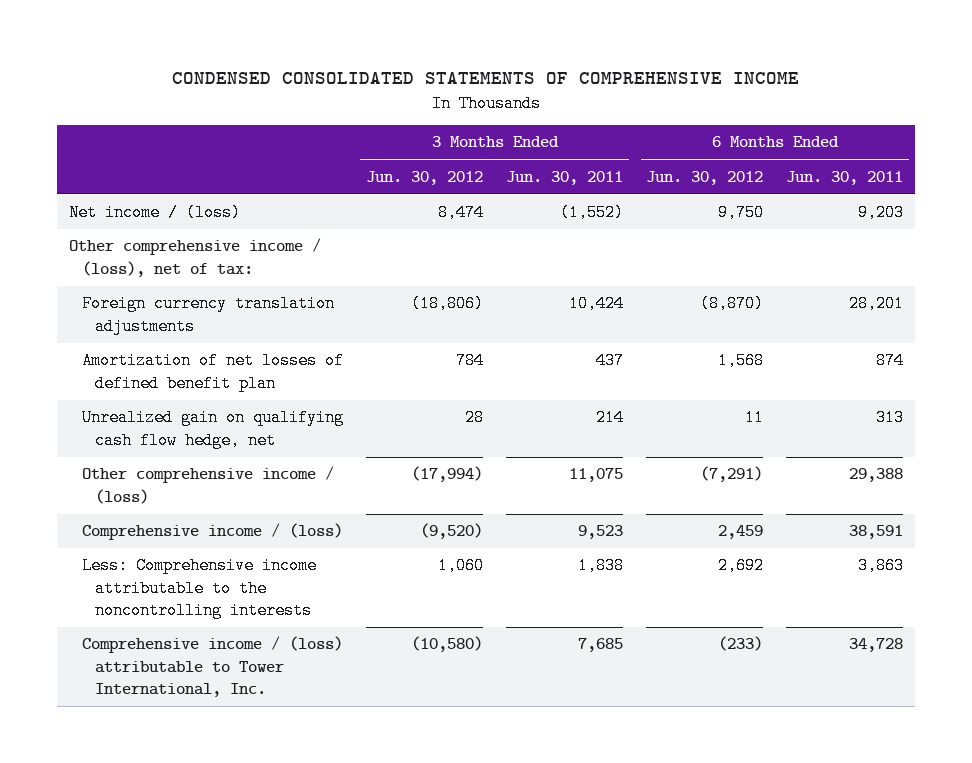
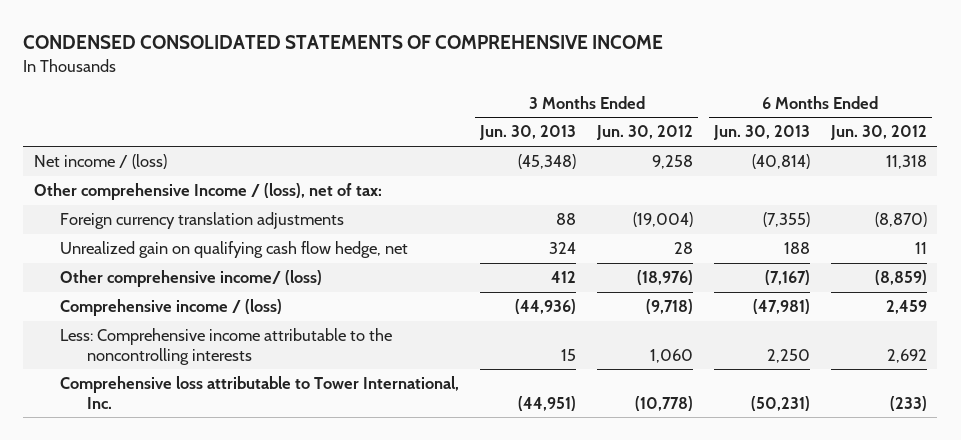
[506,170,624,185] Jun. 30, 2011 -> none
[786,170,904,185] Jun. 30, 2011 -> none
none -> [479,125,577,141] Jun. 30, 2013
none -> [712,125,810,141] Jun. 30, 2013
[82,352,345,392] Amortization of net losses of defined benefit plan -> none
[438,204,485,222] 8,474 -> [651,155,693,170] 9,258
[718,204,765,222] 9,750 -> [885,155,927,170] 11,318
[68,238,321,277] Other comprehensive income / (loss), net of tax: -> [33,183,382,201] Other comprehensive Income / (loss), net of tax:
[411,295,485,313] (18,806) -> [632,212,693,228] (19,004)
[82,466,335,504] Other comprehensive income / (loss) -> [60,270,323,288] Other comprehensive income/ (loss)
[411,466,484,483] (17,994) -> [636,270,693,286] (18,976)
[700,466,764,483] (7,291) -> [874,270,927,286] (8,859)
[420,523,484,540] (9,520) -> [645,299,693,315] (9,718)
[82,636,344,697] Comprehensive income / (loss) attributable to Tower International, Inc. -> [60,376,460,409] Comprehensive loss attributable to Tower International, Inc.
[411,636,484,653] (10,580) -> [634,395,693,411] (10,778)

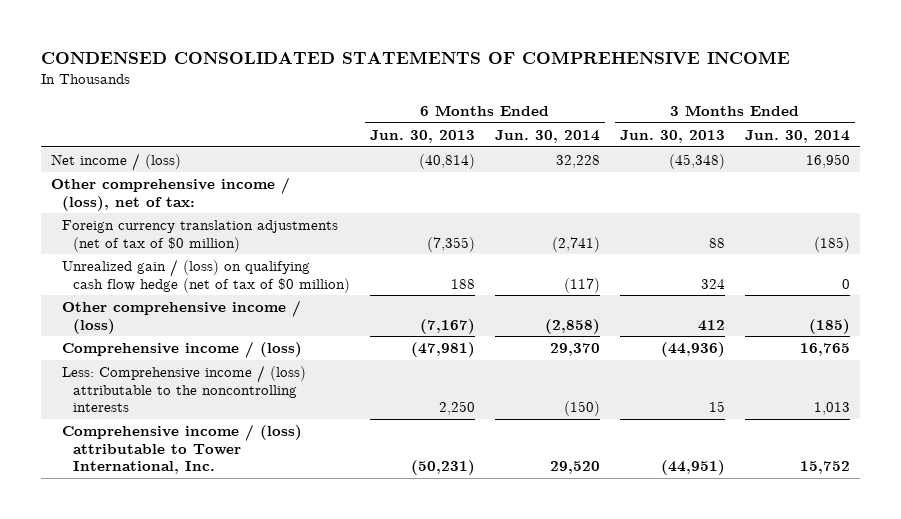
[595,125,693,141] Jun. 30, 2012 -> none
[829,125,927,141] Jun. 30, 2012 -> none
none -> [495,129,601,143] Jun. 30, 2014
none -> [745,129,851,143] Jun. 30, 2014
[33,183,382,201] Other comprehensive Income / (loss), net of tax: -> [50,177,290,211] Other comprehensive income / (loss), net of tax:
[60,212,345,230] Foreign currency translation adjustments -> [62,220,339,252] Foreign currency translation adjustments (net of tax of $0 million)
[60,241,409,259] Unrealized gain on qualifying cash flow hedge, net -> [62,259,351,293] Unrealized gain / (loss) on qualifying cash flow hedge (net of tax of $0 million)
[60,270,323,288] Other comprehensive income/ (loss) -> [62,300,302,334] Other comprehensive income / (loss)
[60,328,393,365] Less: Comprehensive income attributable to the noncontrolling interests -> [62,365,307,412] Less: Comprehensive income / (loss) attributable to the noncontrolling interests
[60,376,460,409] Comprehensive loss attributable to Tower International, Inc. -> [62,424,303,474] Comprehensive income / (loss) attributable to Tower International, Inc.

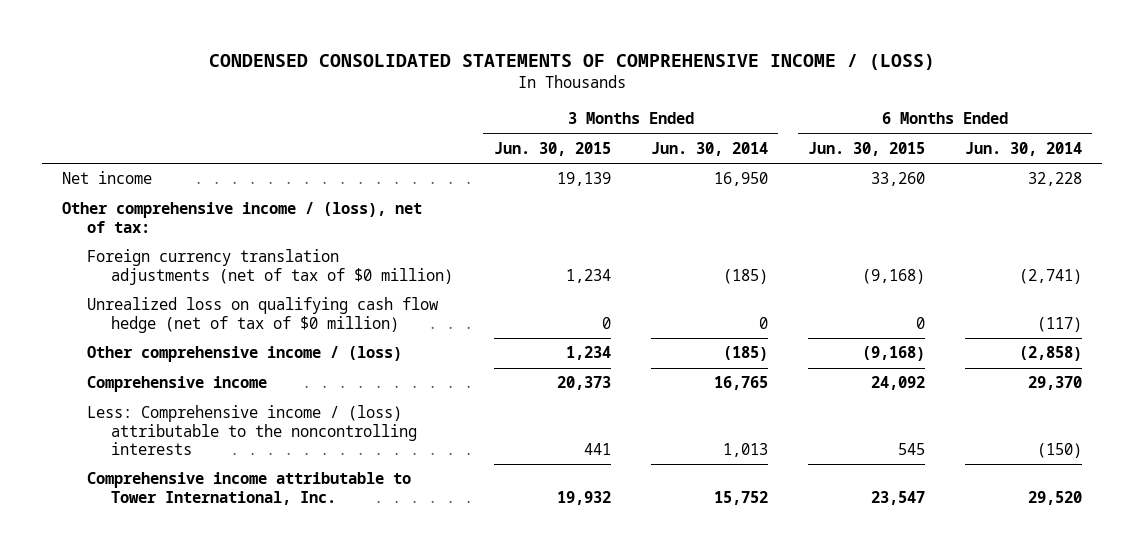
[40,50,790,64] CONDENSED CONSOLIDATED STATEMENTS OF COMPREHENSIVE INCOME -> [209,53,936,70] CONDENSED CONSOLIDATED STATEMENTS OF COMPREHENSIVE INCOME / (LOSS)
[370,129,476,143] Jun. 30, 2013 -> none
[620,129,726,143] Jun. 30, 2013 -> none
none -> [493,141,611,156] Jun. 30, 2015
none -> [808,141,926,156] Jun. 30, 2015
[50,153,181,172] Net income / (loss) -> [62,171,153,185] Net income
[62,259,351,293] Unrealized gain / (loss) on qualifying cash flow hedge (net of tax of $0 million) -> [86,297,439,333] Unrealized loss on qualifying cash flow hedge (net of tax of $0 million)
[62,341,303,359] Comprehensive income / (loss) -> [86,376,267,393] Comprehensive income
[62,424,303,474] Comprehensive income / (loss) attributable to Tower International, Inc. -> [86,472,411,505] Comprehensive income attributable to Tower International, Inc.

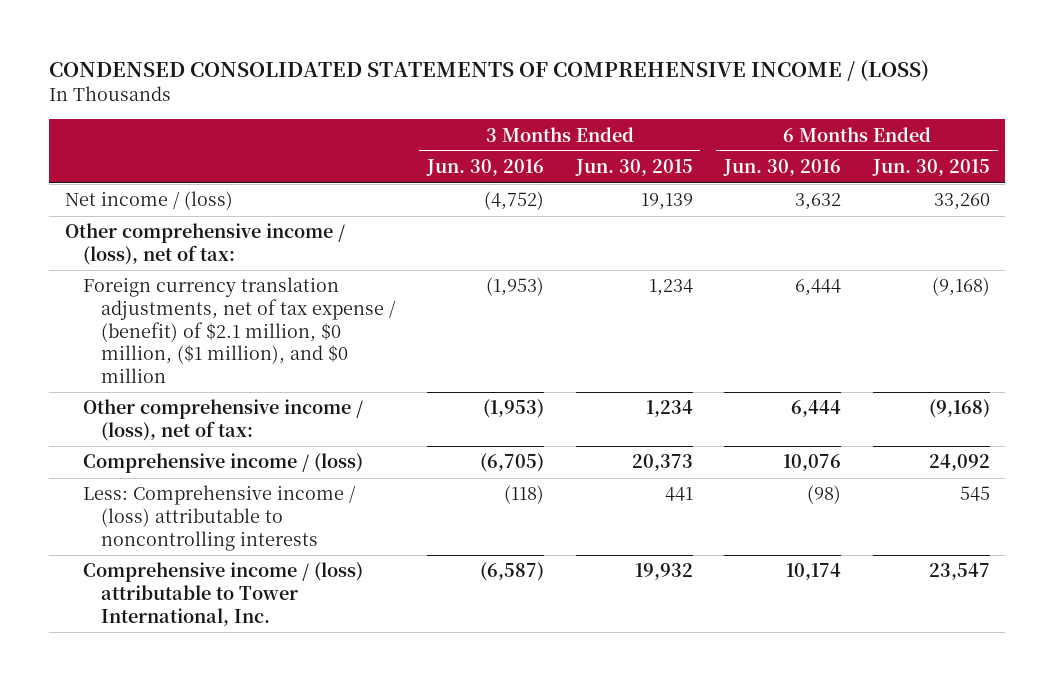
[650,141,768,156] Jun. 30, 2014 -> none
[965,141,1083,156] Jun. 30, 2014 -> none
none -> [426,159,545,177] Jun. 30, 2016
none -> [723,159,842,177] Jun. 30, 2016
[62,171,153,185] Net income -> [64,191,233,211] Net income / (loss)
[86,297,439,333] Unrealized loss on qualifying cash flow hedge (net of tax of $0 million) -> none
[86,249,454,285] Foreign currency translation adjustments (net of tax of $0 million) -> [83,277,397,383] Foreign currency translation adjustments, net of tax expense / (benefit) of $2.1 million, $0 million, ($1 million), and $0 million
[86,346,402,363] Other comprehensive income / (loss) -> [83,399,364,441] Other comprehensive income / (loss), net of tax:
[86,376,267,393] Comprehensive income -> [83,453,364,474] Comprehensive income / (loss)
[86,405,418,455] Less: Comprehensive income / (loss) attributable to the noncontrolling interests -> [83,485,357,551] Less: Comprehensive income / (loss) attributable to noncontrolling interests
[86,472,411,505] Comprehensive income attributable to Tower International, Inc. -> [83,562,364,626] Comprehensive income / (loss) attributable to Tower International, Inc.

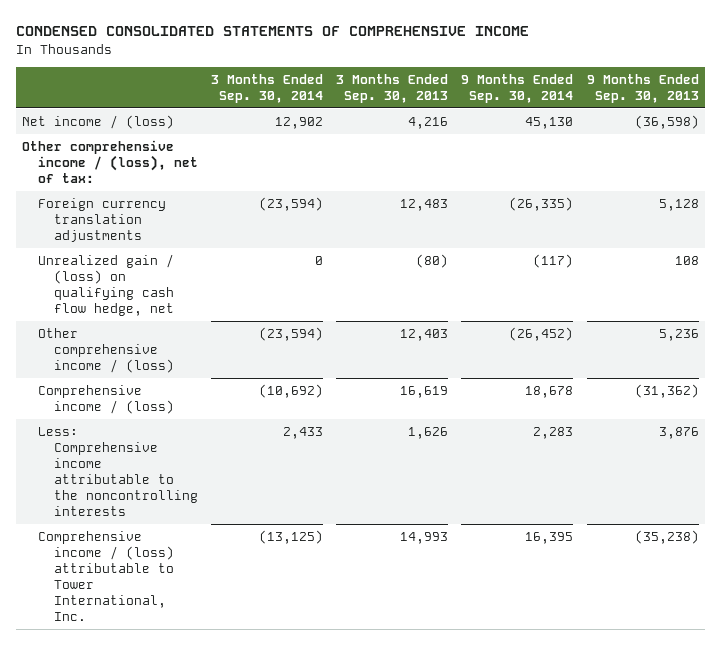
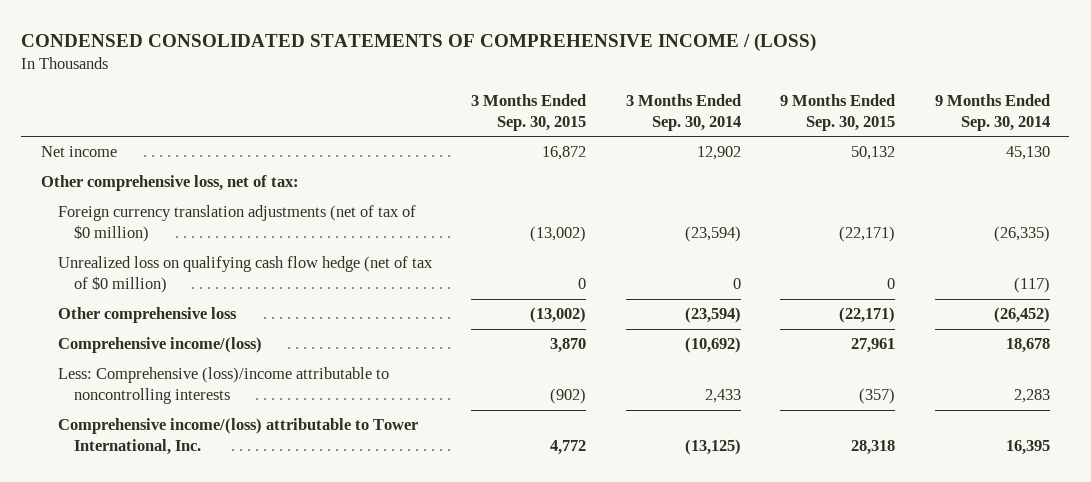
[15,26,529,37] CONDENSED CONSOLIDATED STATEMENTS OF COMPREHENSIVE INCOME -> [21,32,817,52] CONDENSED CONSOLIDATED STATEMENTS OF COMPREHENSIVE INCOME / (LOSS)
[336,73,449,103] 3 Months Ended Sep. 30, 2013 -> none
[586,73,699,103] 9 Months Ended Sep. 30, 2013 -> none
none -> [471,93,587,131] 3 Months Ended Sep. 30, 2015
none -> [780,93,896,131] 9 Months Ended Sep. 30, 2015
[22,115,175,130] Net income / (loss) -> [41,146,118,158] Net income
[22,140,199,184] Other comprehensive income / (loss), net of tax: -> [41,175,300,192] Other comprehensive loss, net of tax:
[38,198,167,243] Foreign currency translation adjustments -> [57,205,416,243] Foreign currency translation adjustments (net of tax of $0 million)
[38,254,175,317] Unrealized gain / (loss) on qualifying cash flow hedge, net -> [57,256,433,294] Unrealized loss on qualifying cash flow hedge (net of tax of $0 million)
[38,328,175,374] Other comprehensive income / (loss) -> [57,307,237,324] Other comprehensive loss
[38,385,175,415] Comprehensive income / (loss) -> [57,337,262,354] Comprehensive income/(loss)
[38,427,199,517] Less: Comprehensive income attributable to the noncontrolling interests -> [57,367,389,405] Less: Comprehensive (loss)/income attributable to noncontrolling interests
[38,531,175,622] Comprehensive income / (loss) attributable to Tower International, Inc. -> [57,418,418,456] Comprehensive income/(loss) attributable to Tower International, Inc.

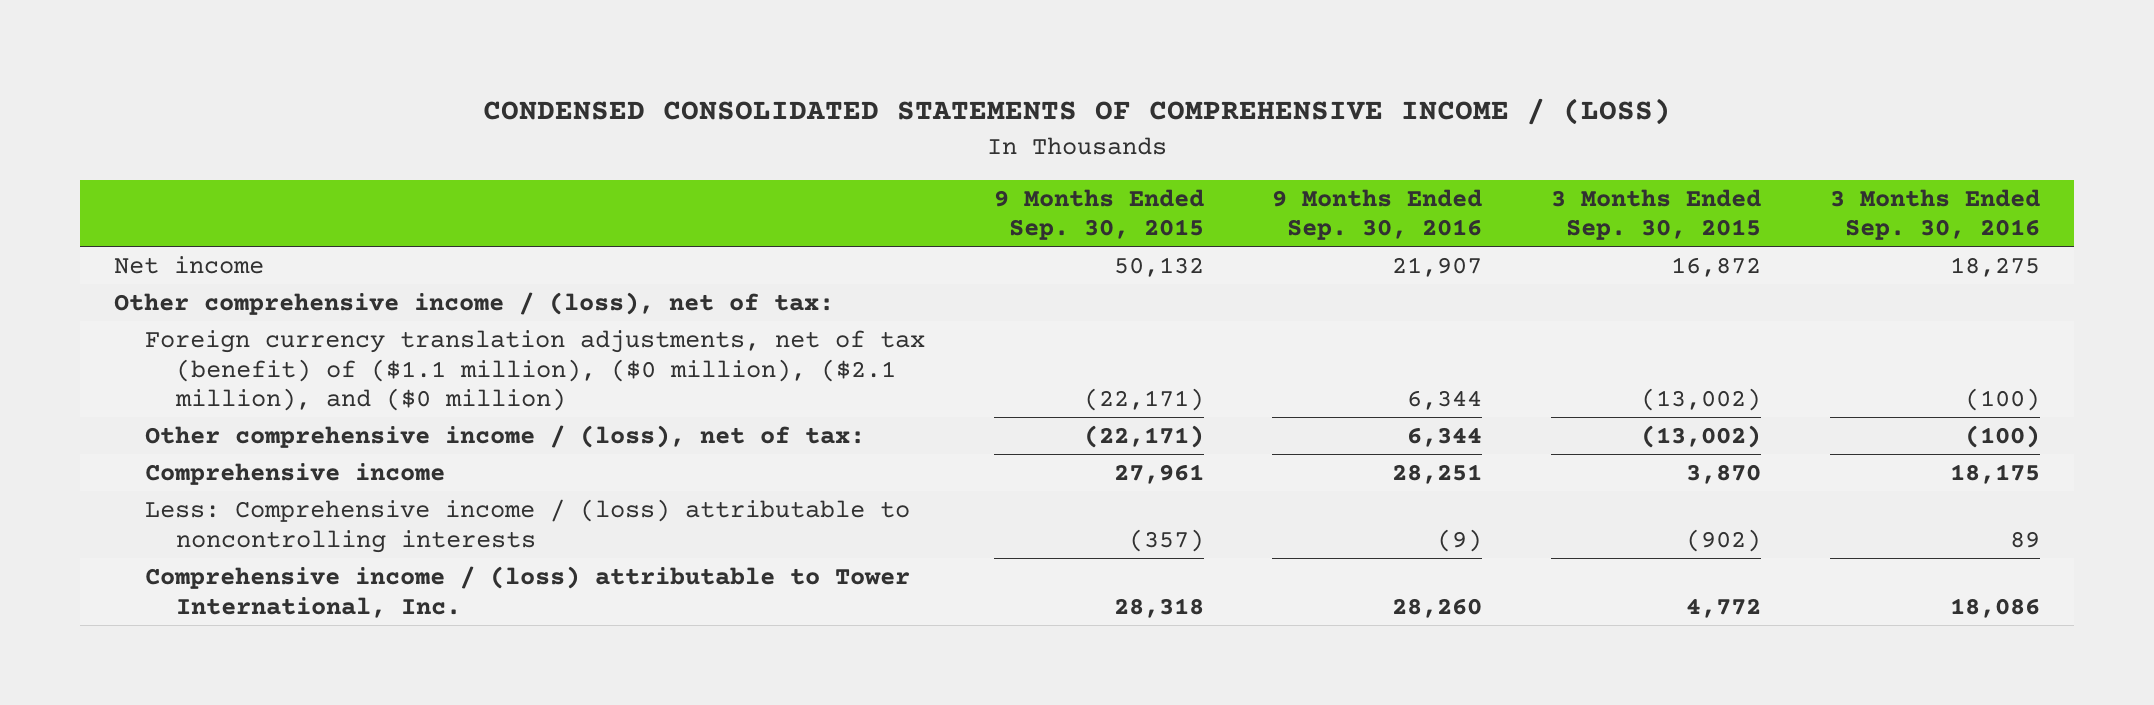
[625,93,741,131] 3 Months Ended Sep. 30, 2014 -> none
[934,93,1050,131] 9 Months Ended Sep. 30, 2014 -> none
none -> [1272,188,1483,241] 9 Months Ended Sep. 30, 2016
none -> [1829,188,2040,241] 3 Months Ended Sep. 30, 2016
[57,256,433,294] Unrealized loss on qualifying cash flow hedge (net of tax of $0 million) -> none
[41,175,300,192] Other comprehensive loss, net of tax: -> [113,292,834,316] Other comprehensive income / (loss), net of tax:
[57,205,416,243] Foreign currency translation adjustments (net of tax of $0 million) -> [144,330,925,412] Foreign currency translation adjustments, net of tax (benefit) of ($1.1 million), ($0 million), ($2.1 million), and ($0 million)
[57,307,237,324] Other comprehensive loss -> [144,425,865,449] Other comprehensive income / (loss), net of tax:
[57,337,262,354] Comprehensive income/(loss) -> [144,463,445,486] Comprehensive income
[57,367,389,405] Less: Comprehensive (loss)/income attributable to noncontrolling interests -> [144,499,910,553] Less: Comprehensive income / (loss) attributable to noncontrolling interests
[57,418,418,456] Comprehensive income/(loss) attributable to Tower International, Inc. -> [144,566,910,618] Comprehensive income / (loss) attributable to Tower International, Inc.

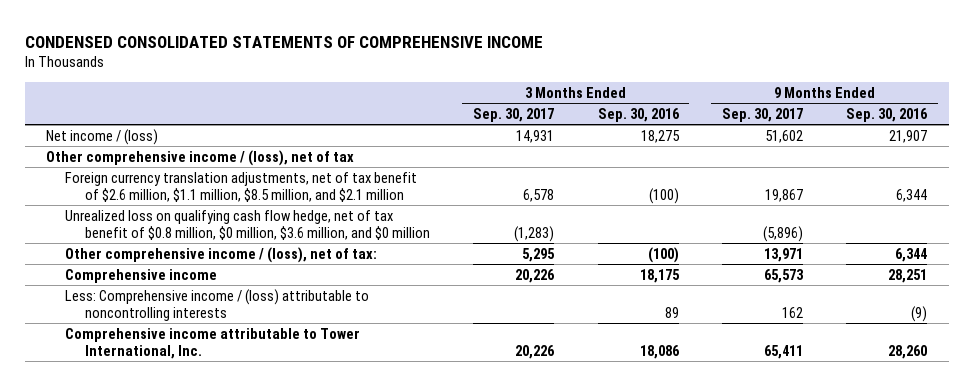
[482,98,1671,126] CONDENSED CONSOLIDATED STATEMENTS OF COMPREHENSIVE INCOME / (LOSS) -> [24,35,543,48] CONDENSED CONSOLIDATED STATEMENTS OF COMPREHENSIVE INCOME
[993,188,1204,241] 9 Months Ended Sep. 30, 2015 -> none
[1550,188,1761,241] 3 Months Ended Sep. 30, 2015 -> none
none -> [473,108,555,123] Sep. 30, 2017
none -> [721,108,803,123] Sep. 30, 2017
[113,256,264,275] Net income -> [46,128,159,145] Net income / (loss)
[113,292,834,316] Other comprehensive income / (loss), net of tax: -> [46,149,355,166] Other comprehensive income / (loss), net of tax
[144,330,925,412] Foreign currency translation adjustments, net of tax (benefit) of ($1.1 million), ($0 million), ($2.1 million), and ($0 million) -> [65,171,418,203] Foreign currency translation adjustments, net of tax benefit of $2.6 million, $1.1 million, $8.5 million, and $2.1 million
none -> [65,209,430,241] Unrealized loss on qualifying cash flow hedge, net of tax benefit of $0.8 million, $0 million, $3.6 million, and $0 million
[144,566,910,618] Comprehensive income / (loss) attributable to Tower International, Inc. -> [65,327,361,360] Comprehensive income attributable to Tower International, Inc.

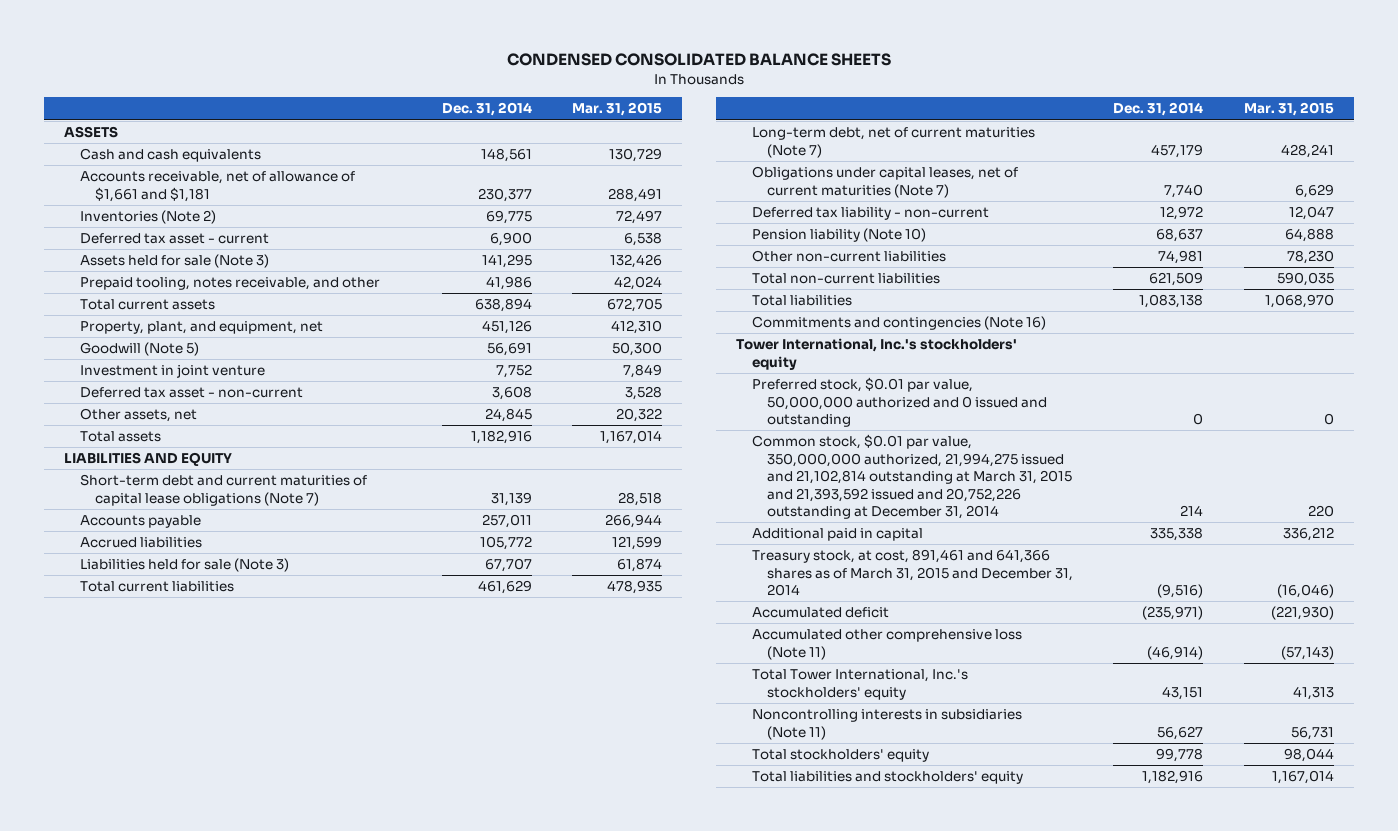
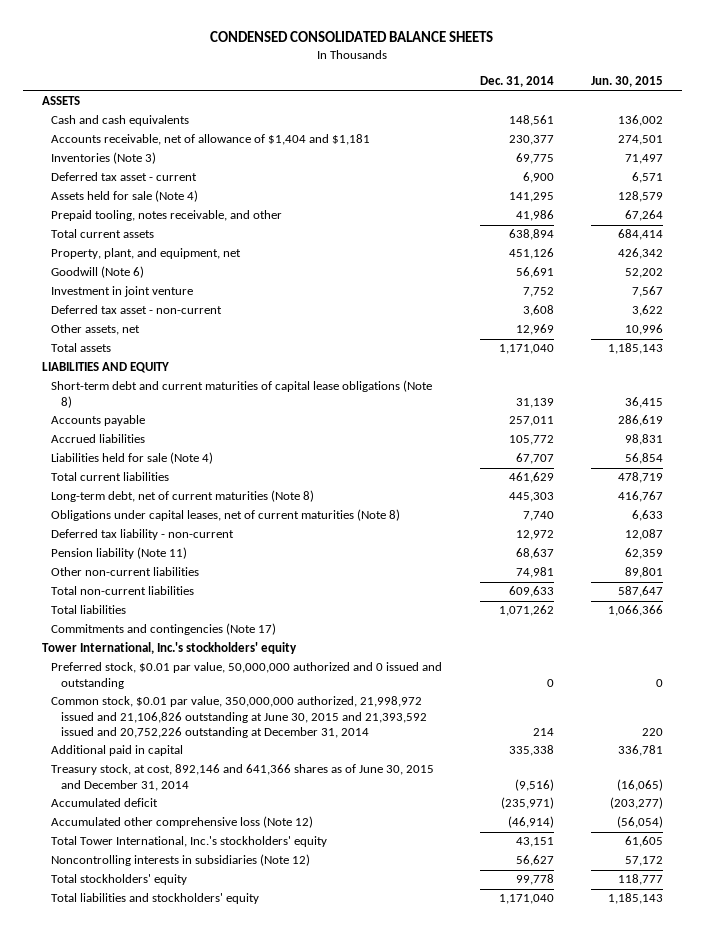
[571,102,662,117] Mar. 31, 2015 -> none
none -> [591,76,664,88] Jun. 30, 2015
[79,171,355,202] Accounts receivable, net of allowance of $1,661 and $1,181 -> [51,134,371,146] Accounts receivable, net of allowance of $1,404 and $1,181
[79,210,216,225] Inventories (Note 2) -> [51,152,157,165] Inventories (Note 3)
[79,254,269,269] Assets held for sale (Note 3) -> [51,190,199,203] Assets held for sale (Note 4)
[79,342,199,357] Goodwill (Note 5) -> [51,266,145,279] Goodwill (Note 6)
[484,408,532,423] 24,845 -> [515,324,554,336] 12,969
[470,430,532,445] 1,182,916 -> [498,344,554,355] 1,171,040
[79,474,367,506] Short-term debt and current maturities of capital lease obligations (Note 7) -> [51,380,433,408] Short-term debt and current maturities of capital lease obligations (Note 8)
[79,558,289,573] Liabilities held for sale (Note 3) -> [51,452,214,465] Liabilities held for sale (Note 4)
[751,127,1035,158] Long-term debt, net of current maturities (Note 7) -> [51,490,315,503] Long-term debt, net of current maturities (Note 8)
[1151,143,1204,158] 457,179 -> [508,492,554,503] 445,303
[751,166,1018,198] Obligations under capital leases, net of current maturities (Note 7) -> [51,509,401,522] Obligations under capital leases, net of current maturities (Note 8)
[751,228,926,243] Pension liability (Note 10) -> [51,547,188,560] Pension liability (Note 11)
[1149,272,1204,287] 621,509 -> [508,586,554,598] 609,633
[1139,294,1204,309] 1,083,138 -> [498,605,554,617] 1,071,262
[751,316,1046,331] Commitments and contingencies (Note 16) -> [51,623,277,636] Commitments and contingencies (Note 17)
[751,434,1073,520] Common stock, $0.01 par value, 350,000,000 authorized, 21,994,275 issued and 21,102,814 outstanding at March 31, 2015 and 21,393,592 issued and 20,752,226 outstanding at December 31, 2014 -> [51,696,428,738] Common stock, $0.01 par value, 350,000,000 authorized, 21,998,972 issued and 21,106,826 outstanding at June 30, 2015 and 21,393,592 issued and 20,752,226 outstanding at December 31, 2014
[751,549,1074,597] Treasury stock, at cost, 891,461 and 641,366 shares as of March 31, 2015 and December 31, 2014 -> [51,764,435,791] Treasury stock, at cost, 892,146 and 641,366 shares as of June 30, 2015 and December 31, 2014
[751,629,1022,660] Accumulated other comprehensive loss (Note 11) -> [51,816,314,829] Accumulated other comprehensive loss (Note 12)
[751,709,1022,740] Noncontrolling interests in subsidiaries (Note 11) -> [51,854,311,867] Noncontrolling interests in subsidiaries (Note 12)
[1142,770,1204,785] 1,182,916 -> [498,894,554,905] 1,171,040

